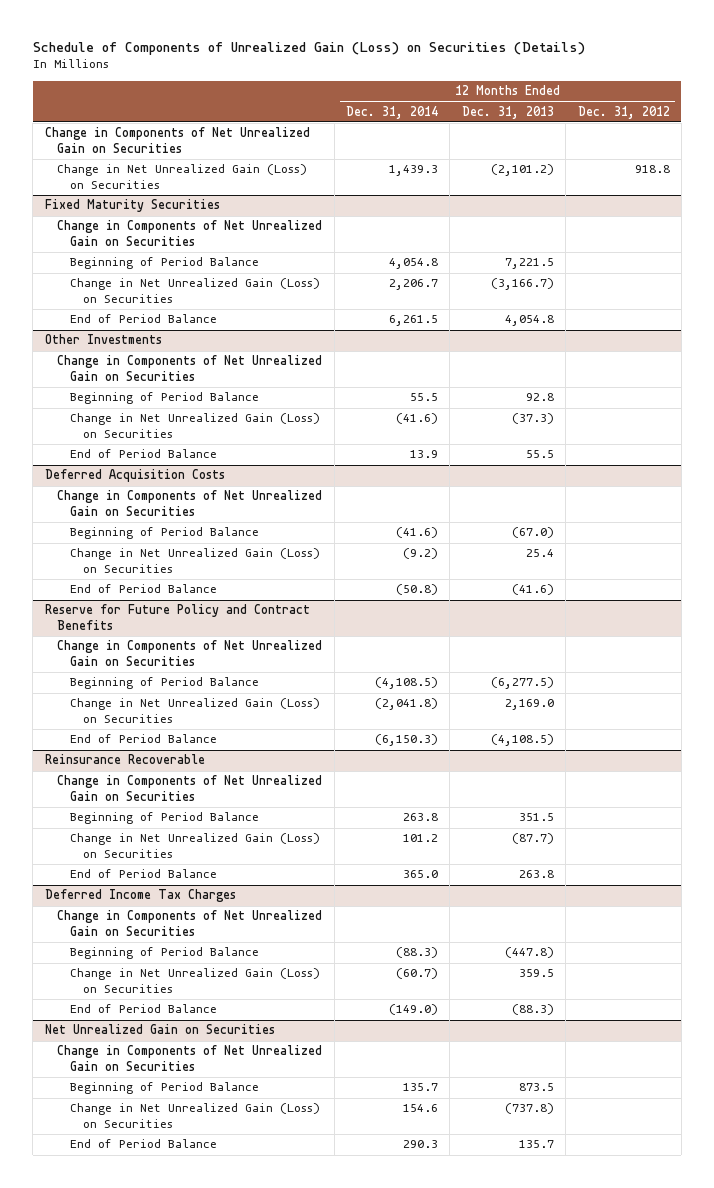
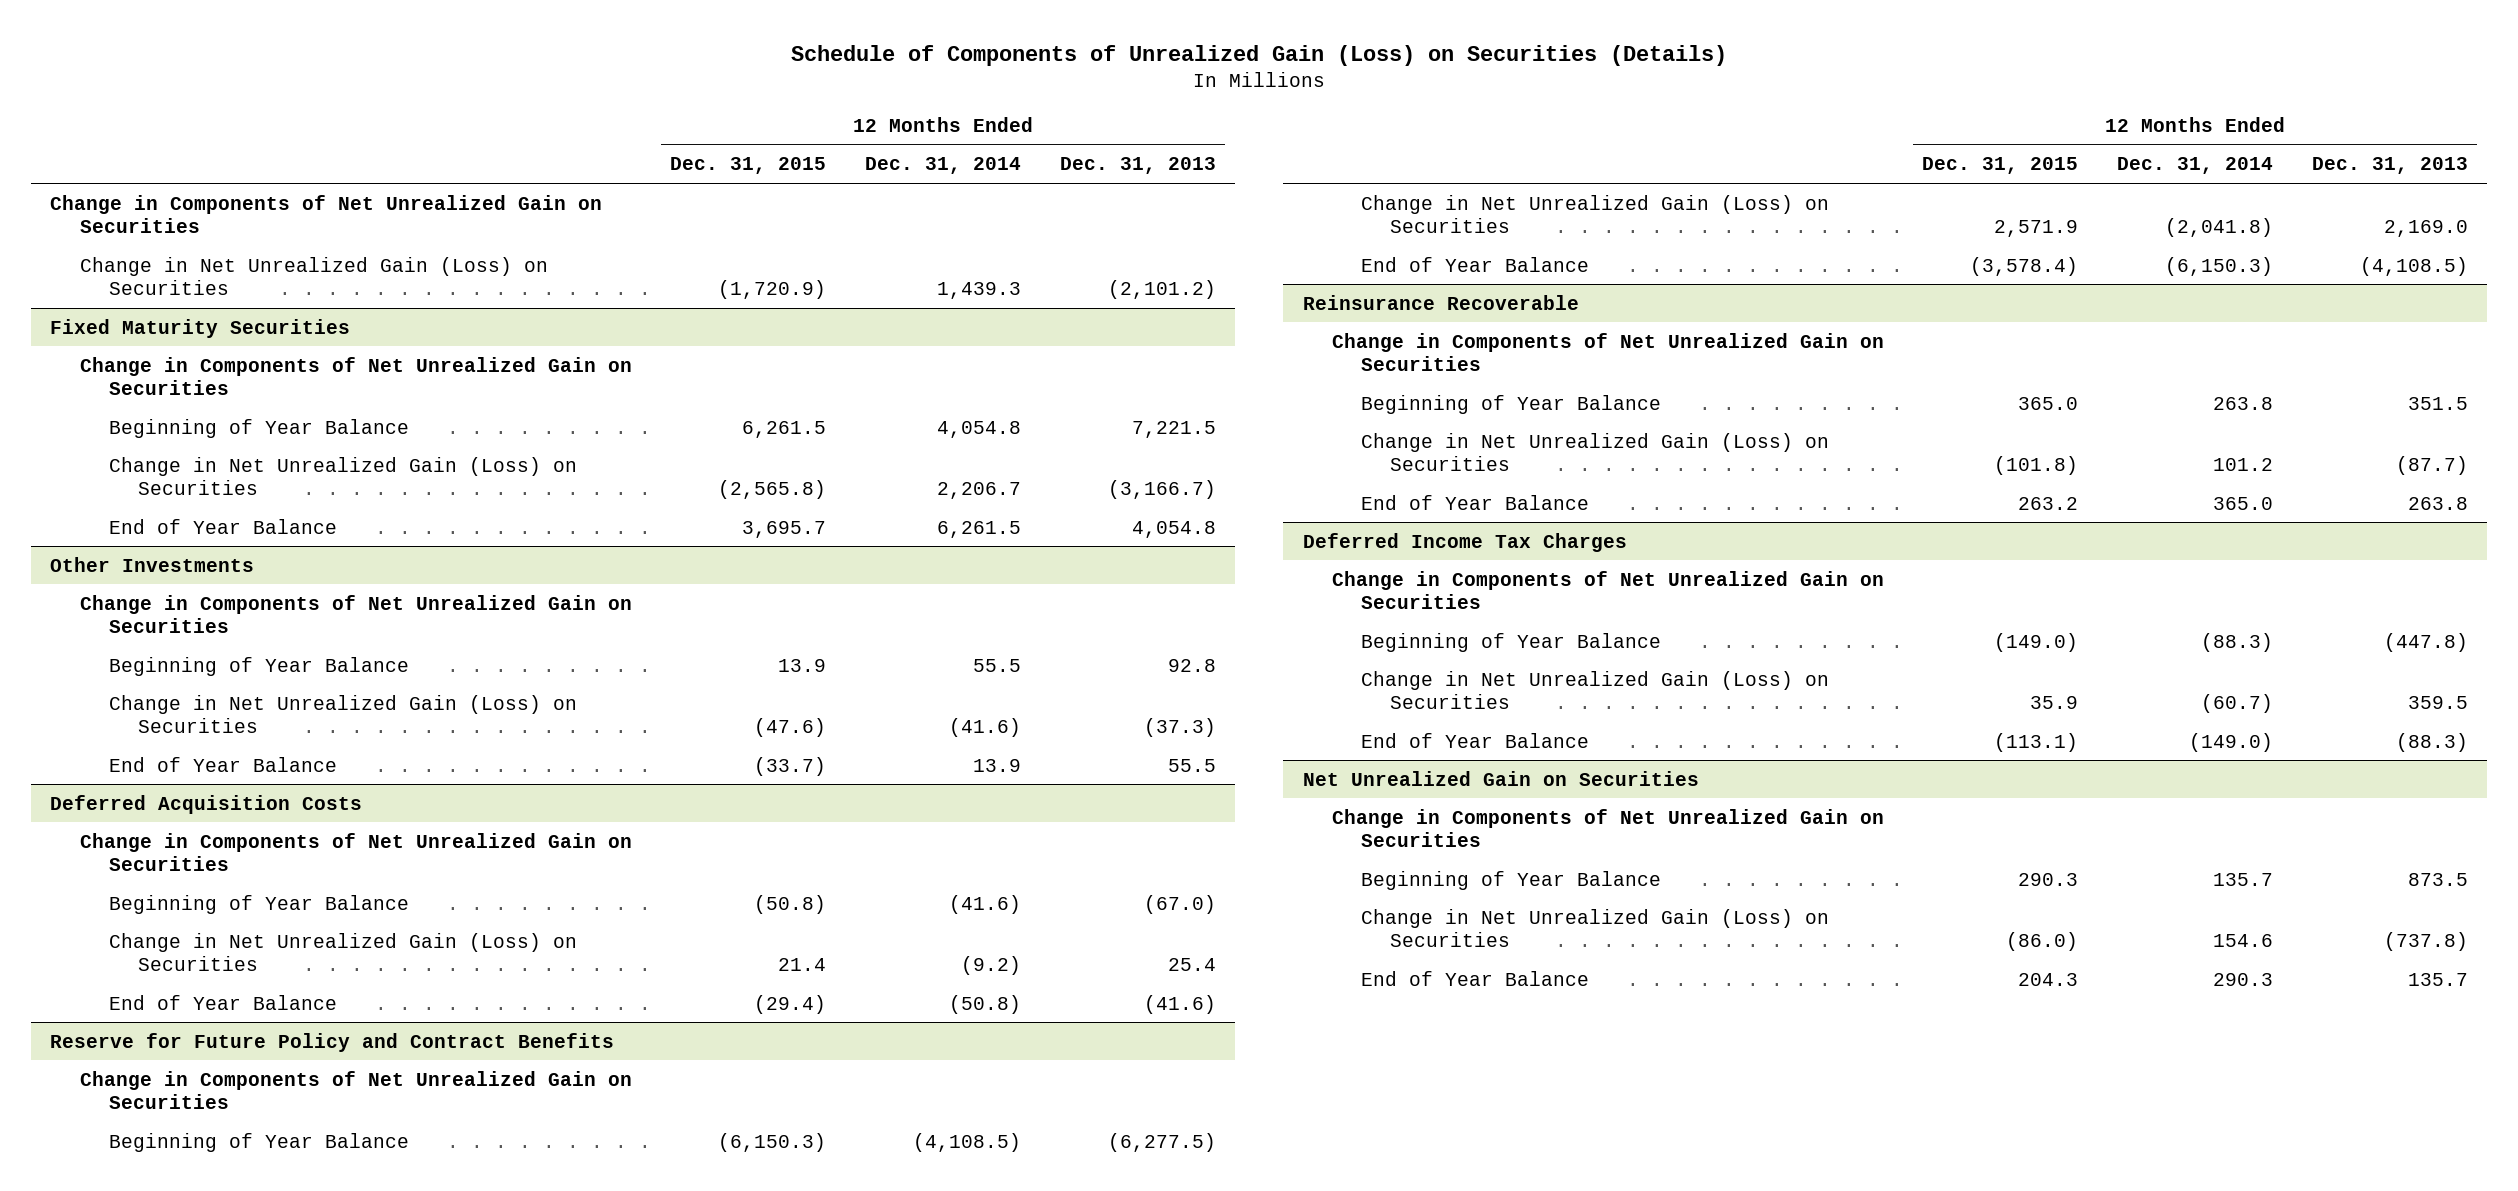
[577,105,670,119] Dec. 31, 2012 -> none
none -> [670,157,827,175] Dec. 31, 2015
[69,257,259,270] Beginning of Period Balance -> [108,418,409,438] Beginning of Year Balance
[69,314,217,324] End of Period Balance -> [108,518,337,534] End of Year Balance
[69,392,259,405] Beginning of Period Balance -> [108,656,409,676] Beginning of Year Balance
[69,449,217,459] End of Period Balance -> [108,756,337,772] End of Year Balance
[69,527,259,540] Beginning of Period Balance -> [108,894,409,914] Beginning of Year Balance
[69,584,217,594] End of Period Balance -> [108,994,337,1010] End of Year Balance
[69,677,259,690] Beginning of Period Balance -> [108,1132,409,1152] Beginning of Year Balance
[69,734,217,744] End of Period Balance -> [1360,256,1589,272] End of Year Balance
[69,812,259,825] Beginning of Period Balance -> [1360,394,1661,414] Beginning of Year Balance
[69,869,217,879] End of Period Balance -> [1360,494,1589,510] End of Year Balance
[69,947,259,960] Beginning of Period Balance -> [1360,632,1661,652] Beginning of Year Balance
[69,1004,217,1014] End of Period Balance -> [1360,732,1589,748] End of Year Balance
[69,1082,259,1095] Beginning of Period Balance -> [1360,870,1661,890] Beginning of Year Balance
[69,1139,217,1149] End of Period Balance -> [1360,970,1589,986] End of Year Balance

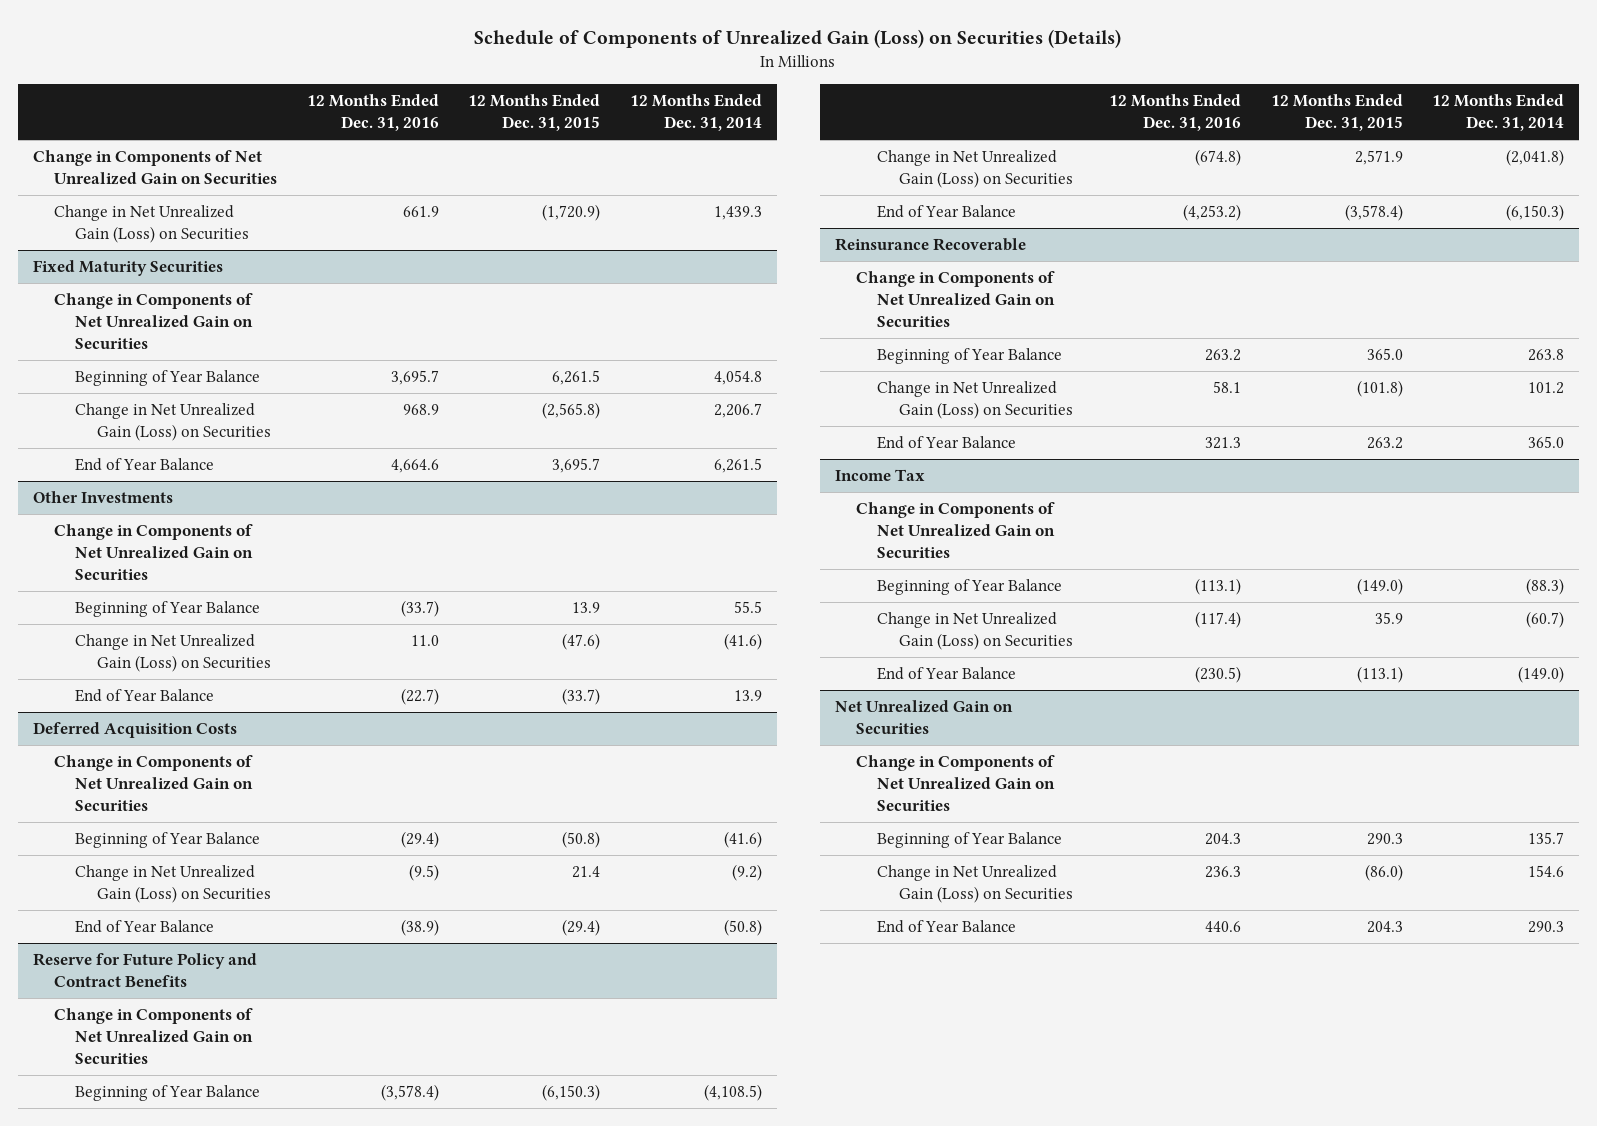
[1059,157,1216,175] Dec. 31, 2013 -> none
none -> [306,94,439,132] 12 Months Ended Dec. 31, 2016
[1302,532,1627,552] Deferred Income Tax Charges -> [834,469,925,482] Income Tax

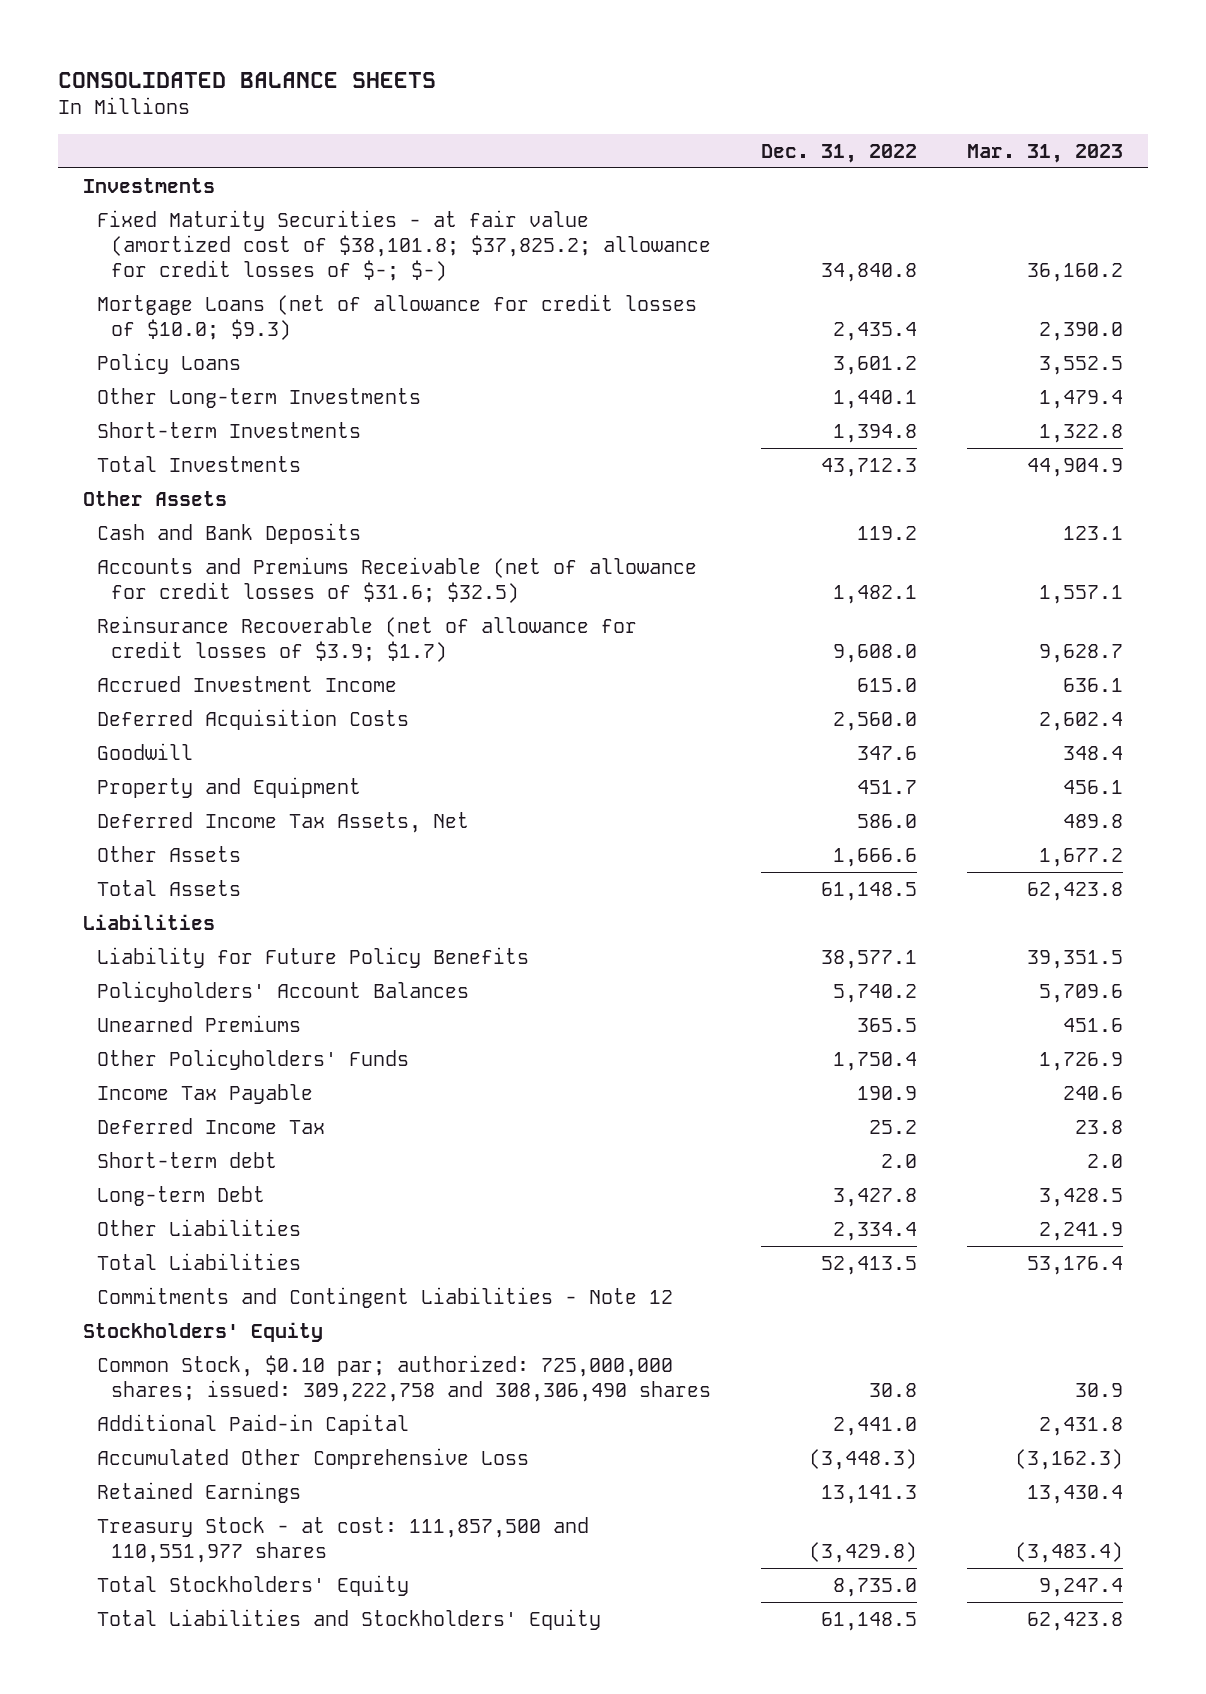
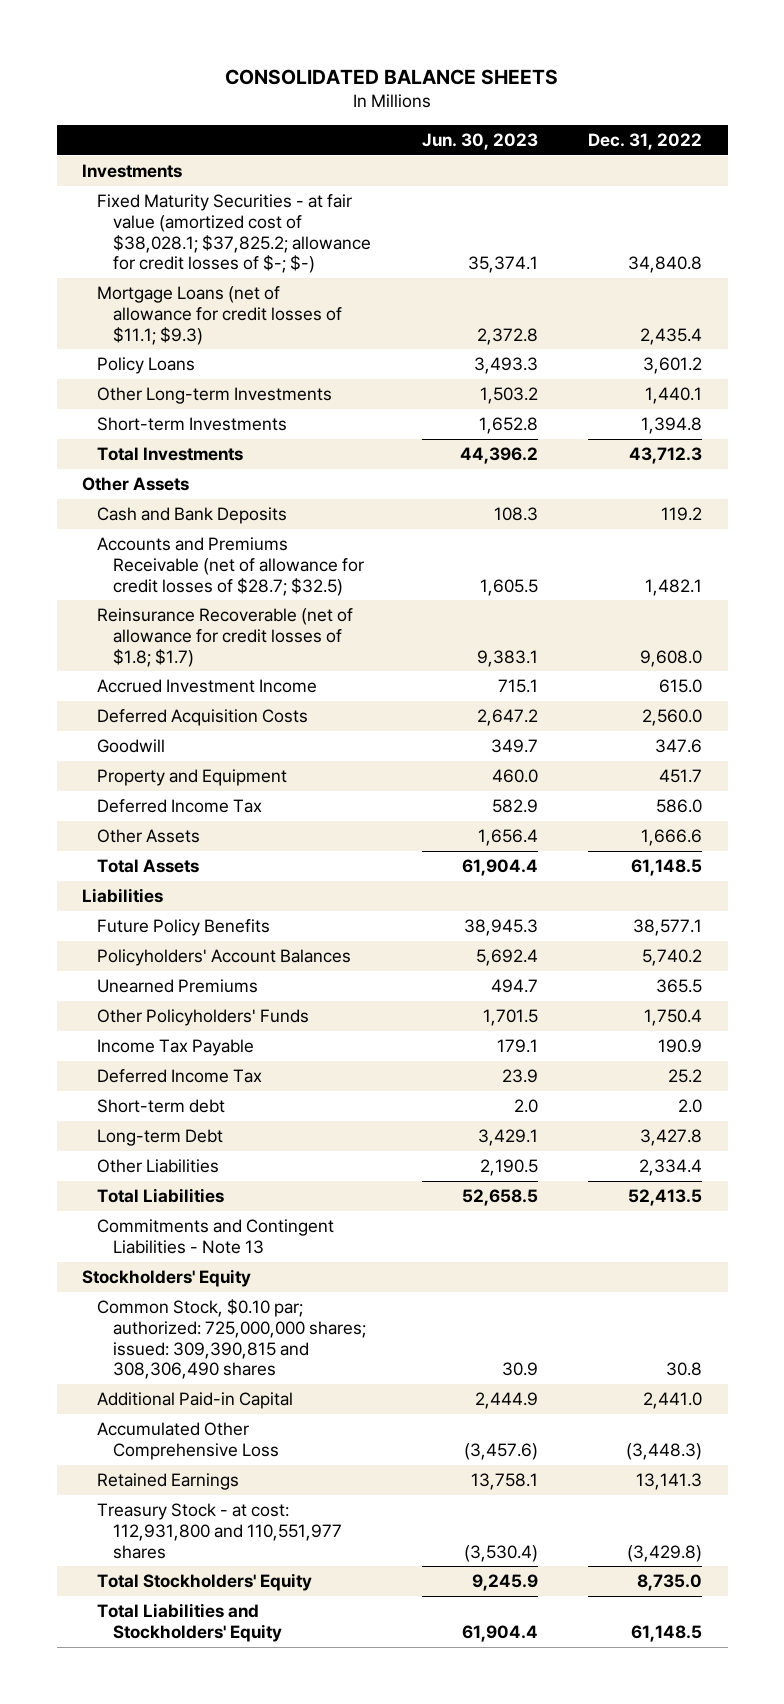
[966,143,1123,163] Mar. 31, 2023 -> none
none -> [421,132,538,150] Jun. 30, 2023
[96,209,712,282] Fixed Maturity Securities - at fair value (amortized cost of $38,101.8; $37,825.2; allowance for credit losses of $-; $-) -> [97,194,371,274] Fixed Maturity Securities - at fair value (amortized cost of $38,028.1; $37,825.2; allowance for credit losses of $-; $-)
[96,293,697,340] Mortgage Loans (net of allowance for credit losses of $10.0; $9.3) -> [97,286,342,345] Mortgage Loans (net of allowance for credit losses of $11.1; $9.3)
[96,556,697,603] Accounts and Premiums Receivable (net of allowance for credit losses of $31.6; $32.5) -> [97,537,364,596] Accounts and Premiums Receivable (net of allowance for credit losses of $28.7; $32.5)
[96,615,637,662] Reinsurance Recoverable (net of allowance for credit losses of $3.9; $1.7) -> [97,608,354,667] Reinsurance Recoverable (net of allowance for credit losses of $1.8; $1.7)
[96,811,469,833] Deferred Income Tax Assets, Net -> [97,799,263,814] Deferred Income Tax
[96,946,529,968] Liability for Future Policy Benefits -> [97,919,271,937] Future Policy Benefits
[96,1286,673,1308] Commitments and Contingent Liabilities - Note 12 -> [97,1219,335,1254] Commitments and Contingent Liabilities - Note 13
[96,1354,712,1402] Common Stock, $0.10 par; authorized: 725,000,000 shares; issued: 309,222,758 and 308,306,490 shares -> [97,1299,366,1380] Common Stock, $0.10 par; authorized: 725,000,000 shares; issued: 309,390,815 and 308,306,490 shares
[96,1516,589,1563] Treasury Stock - at cost: 111,857,500 and 110,551,977 shares -> [97,1503,342,1559] Treasury Stock - at cost: 112,931,800 and 110,551,977 shares

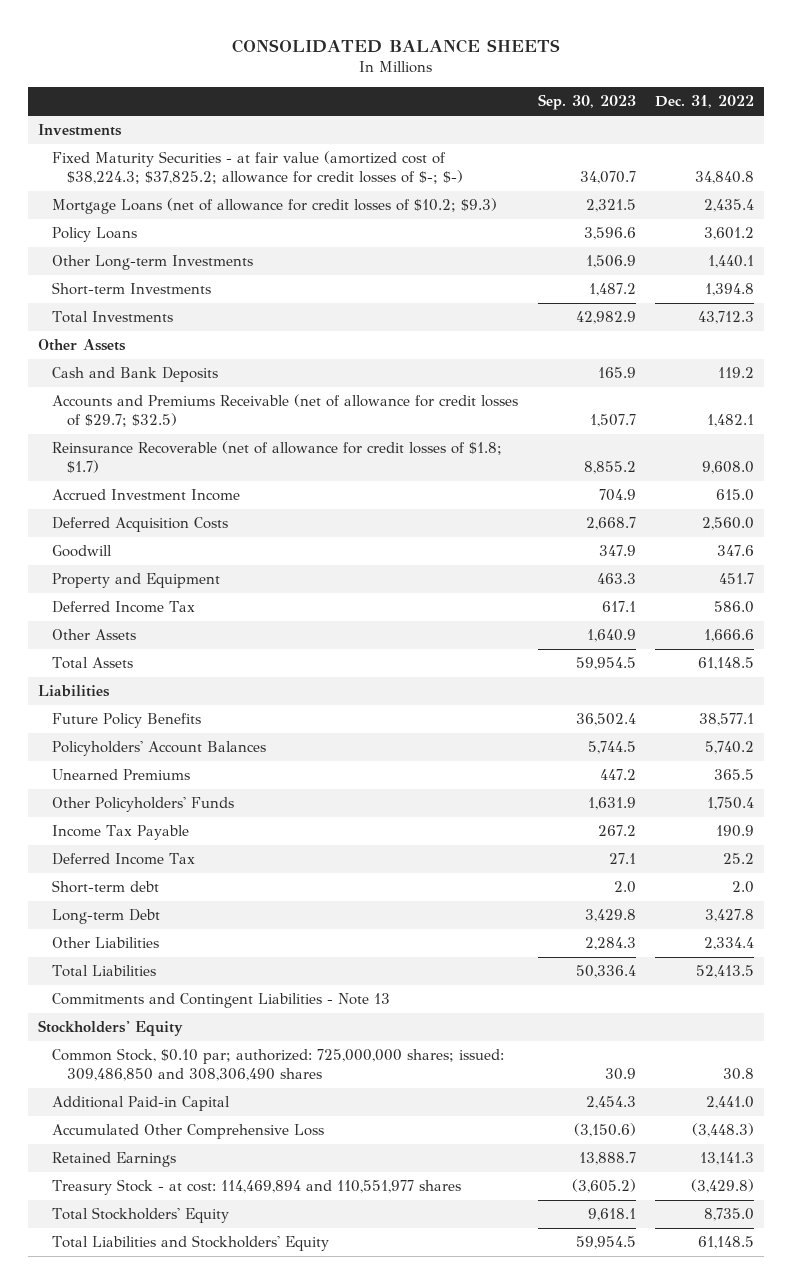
[421,132,538,150] Jun. 30, 2023 -> none
none -> [537,94,636,111] Sep. 30, 2023
[97,194,371,274] Fixed Maturity Securities - at fair value (amortized cost of $38,028.1; $37,825.2; allowance for credit losses of $-; $-) -> [52,151,463,185] Fixed Maturity Securities - at fair value (amortized cost of $38,224.3; $37,825.2; allowance for credit losses of $-; $-)
[97,286,342,345] Mortgage Loans (net of allowance for credit losses of $11.1; $9.3) -> [52,198,498,215] Mortgage Loans (net of allowance for credit losses of $10.2; $9.3)
[97,537,364,596] Accounts and Premiums Receivable (net of allowance for credit losses of $28.7; $32.5) -> [52,394,519,428] Accounts and Premiums Receivable (net of allowance for credit losses of $29.7; $32.5)
[97,1299,366,1380] Common Stock, $0.10 par; authorized: 725,000,000 shares; issued: 309,390,815 and 308,306,490 shares -> [52,1048,505,1082] Common Stock, $0.10 par; authorized: 725,000,000 shares; issued: 309,486,850 and 308,306,490 shares
[97,1503,342,1559] Treasury Stock - at cost: 112,931,800 and 110,551,977 shares -> [52,1179,462,1196] Treasury Stock - at cost: 114,469,894 and 110,551,977 shares

